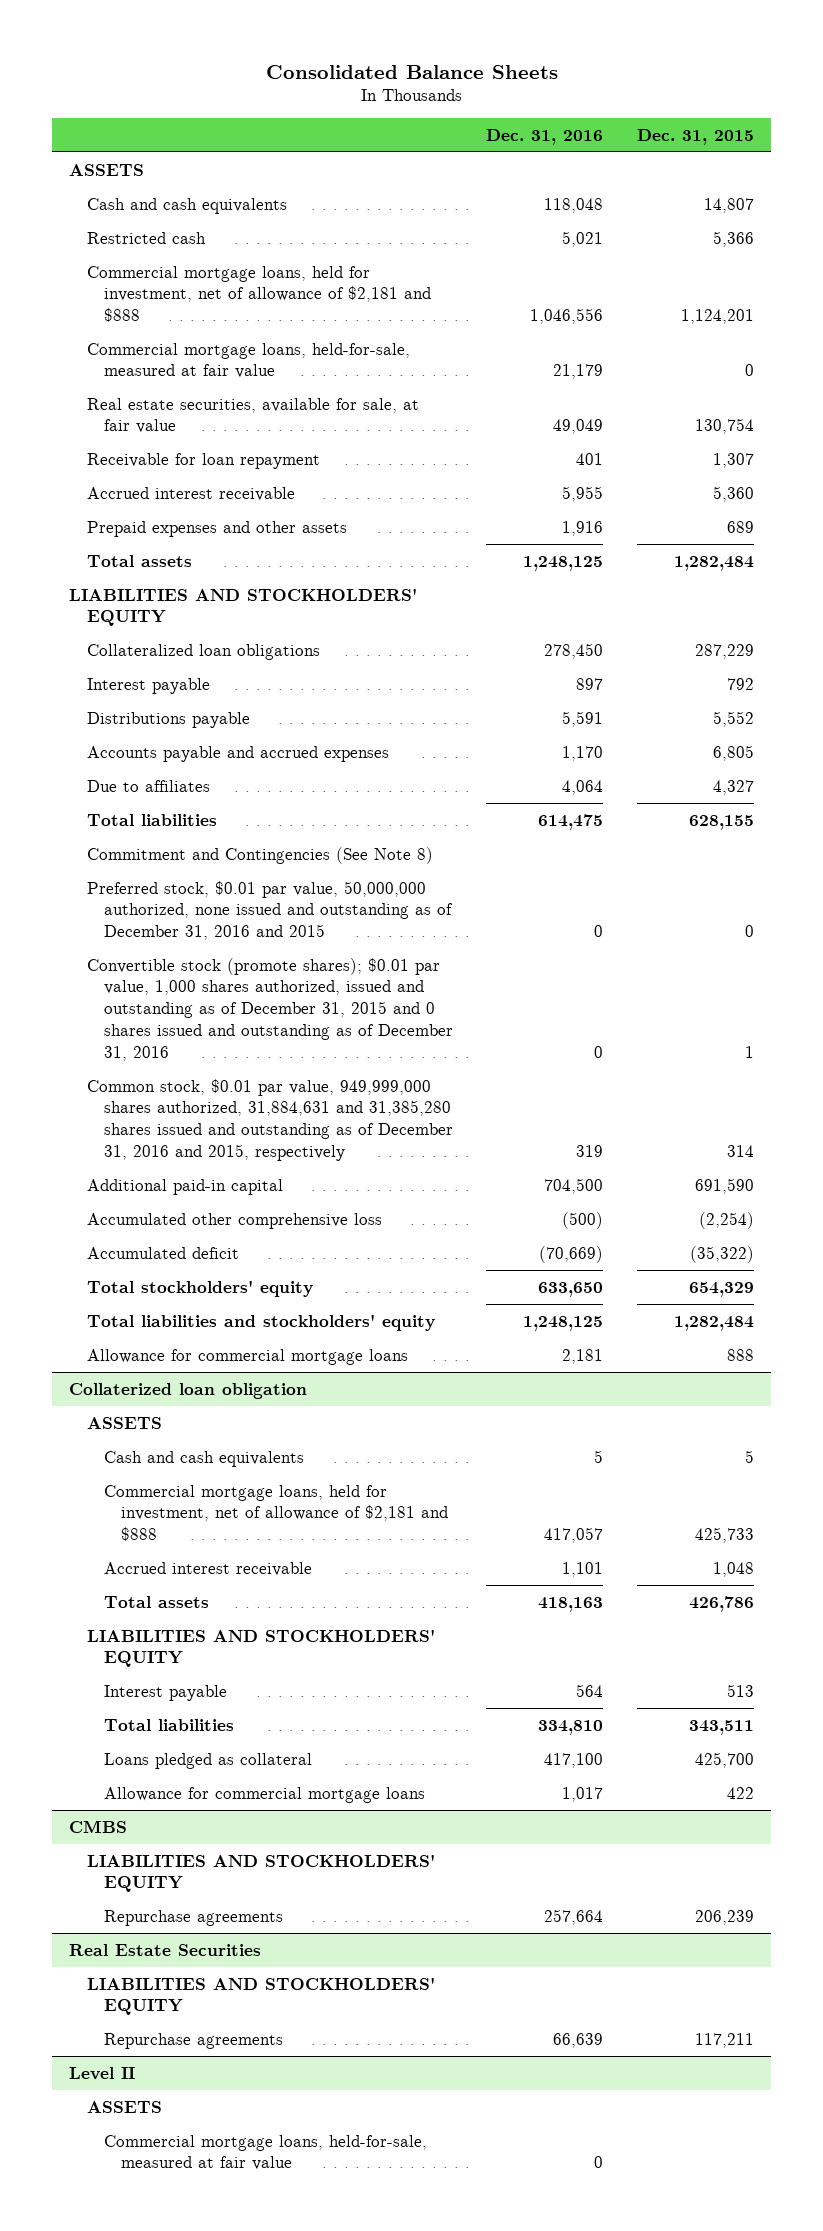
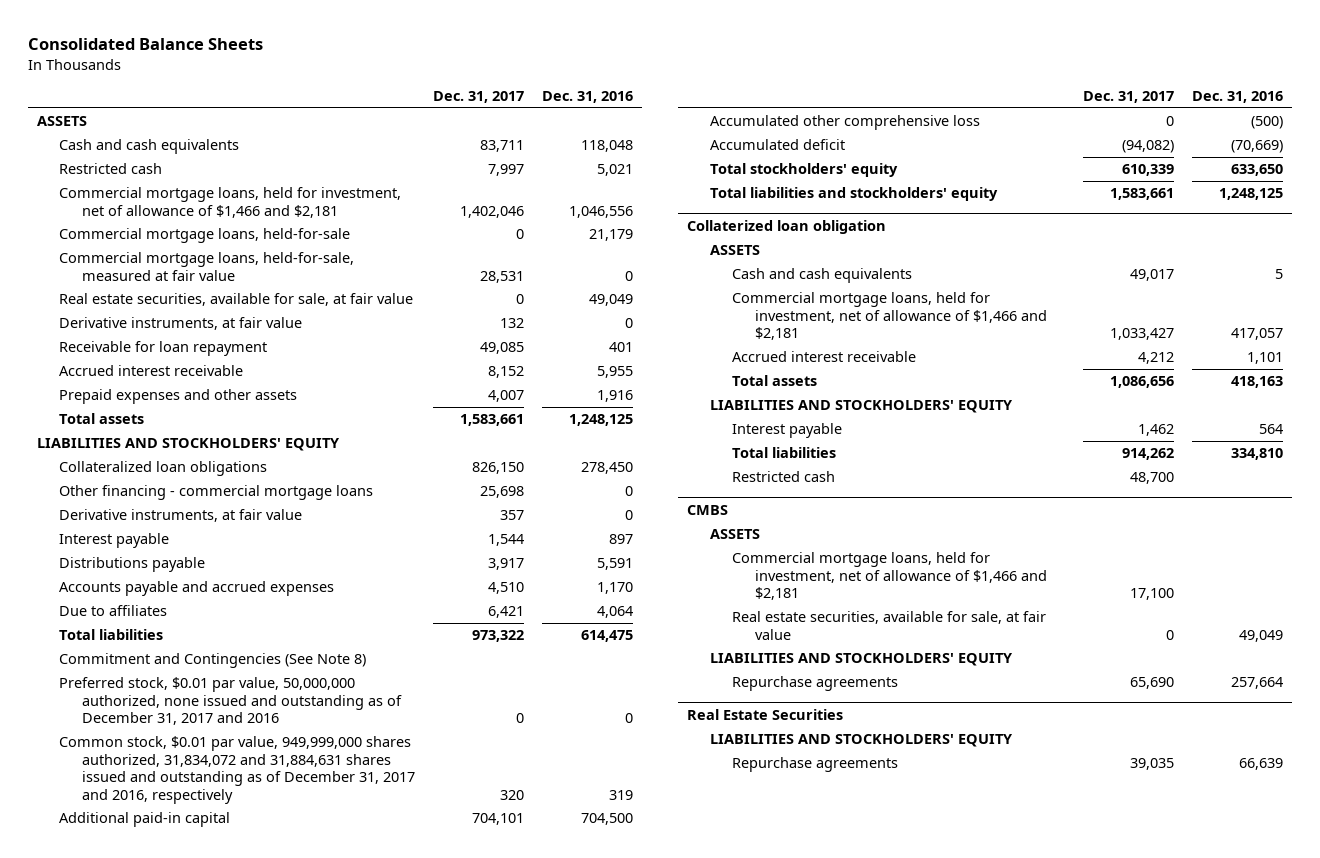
[637,128,755,145] Dec. 31, 2015 -> none
none -> [433,91,525,104] Dec. 31, 2017
[86,265,431,323] Commercial mortgage loans, held for investment, net of allowance of $2,181 and $888 -> [59,187,402,218] Commercial mortgage loans, held for investment, net of allowance of $1,466 and $2,181
none -> [59,228,351,244] Commercial mortgage loans, held-for-sale
[553,364,604,380] 21,179 -> [625,270,634,281] 0
none -> [59,317,303,331] Derivative instruments, at fair value
none -> [59,485,374,501] Other financing - commercial mortgage loans
none -> [59,509,303,523] Derivative instruments, at fair value
[86,957,453,1061] Convertible stock (promote shares); $0.01 par value, 1,000 shares authorized, issued and outstanding as of December 31, 2015 and 0 shares issued and outstanding as of December 31, 2016 -> none
[86,880,453,941] Preferred stock, $0.01 par value, 50,000,000 authorized, none issued and outstanding as of December 31, 2016 and 2015 -> [59,677,402,726] Preferred stock, $0.01 par value, 50,000,000 authorized, none issued and outstanding as of December 31, 2017 and 2016
[86,1078,453,1161] Common stock, $0.01 par value, 949,999,000 shares authorized, 31,884,631 and 31,385,280 shares issued and outstanding as of December 31, 2016 and 2015, respectively -> [59,736,415,804] Common stock, $0.01 par value, 949,999,000 shares authorized, 31,834,072 and 31,884,631 shares issued and outstanding as of December 31, 2017 and 2016, respectively
[86,1348,408,1365] Allowance for commercial mortgage loans -> none
[103,1484,449,1542] Commercial mortgage loans, held for investment, net of allowance of $2,181 and $888 -> [732,292,1047,341] Commercial mortgage loans, held for investment, net of allowance of $1,466 and $2,181
[103,1752,312,1769] Loans pledged as collateral -> none
[103,1786,425,1803] Allowance for commercial mortgage loans -> none
none -> [732,471,836,483] Restricted cash
none -> [709,529,760,540] ASSETS
none -> [732,552,1047,601] Commercial mortgage loans, held for investment, net of allowance of $1,466 and $2,181
none -> [732,611,1047,640] Real estate securities, available for sale, at fair value
[69,2066,136,2080] Level II -> none
[86,2100,162,2113] ASSETS -> none
[103,2134,427,2171] Commercial mortgage loans, held-for-sale, measured at fair value -> none

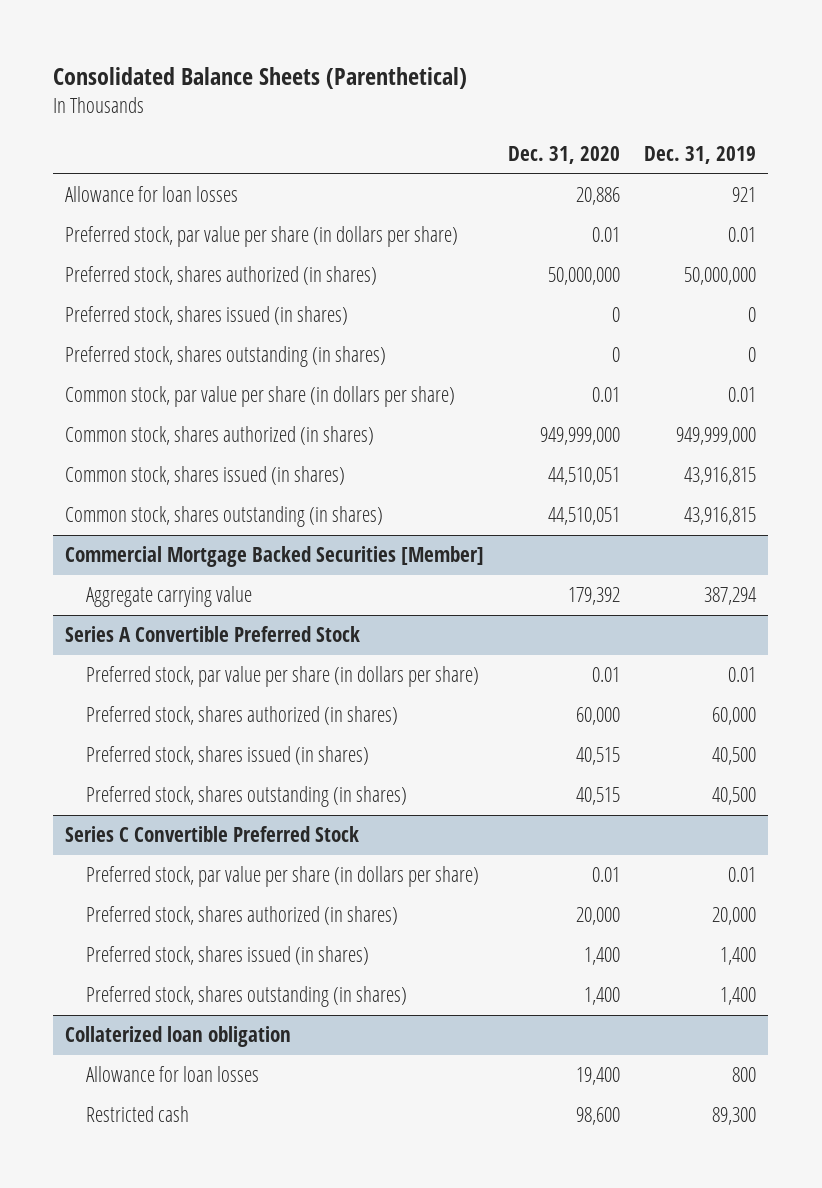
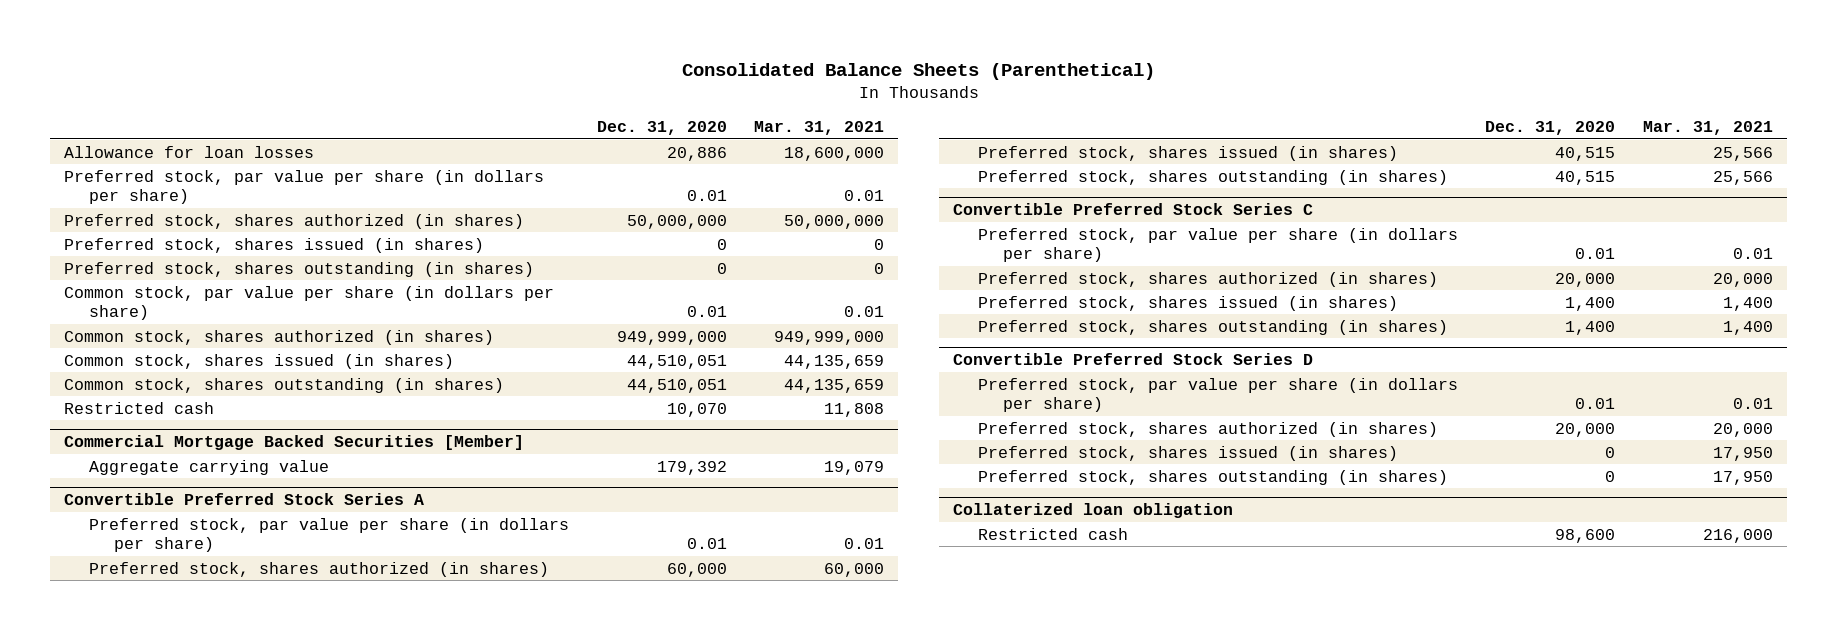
[644,145,757,164] Dec. 31, 2019 -> none
none -> [754,120,885,135] Mar. 31, 2021
none -> [64,401,215,414] Restricted cash
[65,626,361,643] Series A Convertible Preferred Stock -> [64,493,425,506] Convertible Preferred Stock Series A
[65,826,360,843] Series C Convertible Preferred Stock -> [952,203,1313,216] Convertible Preferred Stock Series C
none -> [952,353,1313,366] Convertible Preferred Stock Series D
none -> [977,377,1458,412] Preferred stock, par value per share (in dollars per share)
none -> [977,421,1438,437] Preferred stock, shares authorized (in shares)
none -> [977,445,1398,461] Preferred stock, shares issued (in shares)
none -> [977,469,1448,485] Preferred stock, shares outstanding (in shares)
[85,1066,259,1083] Allowance for loan losses -> none

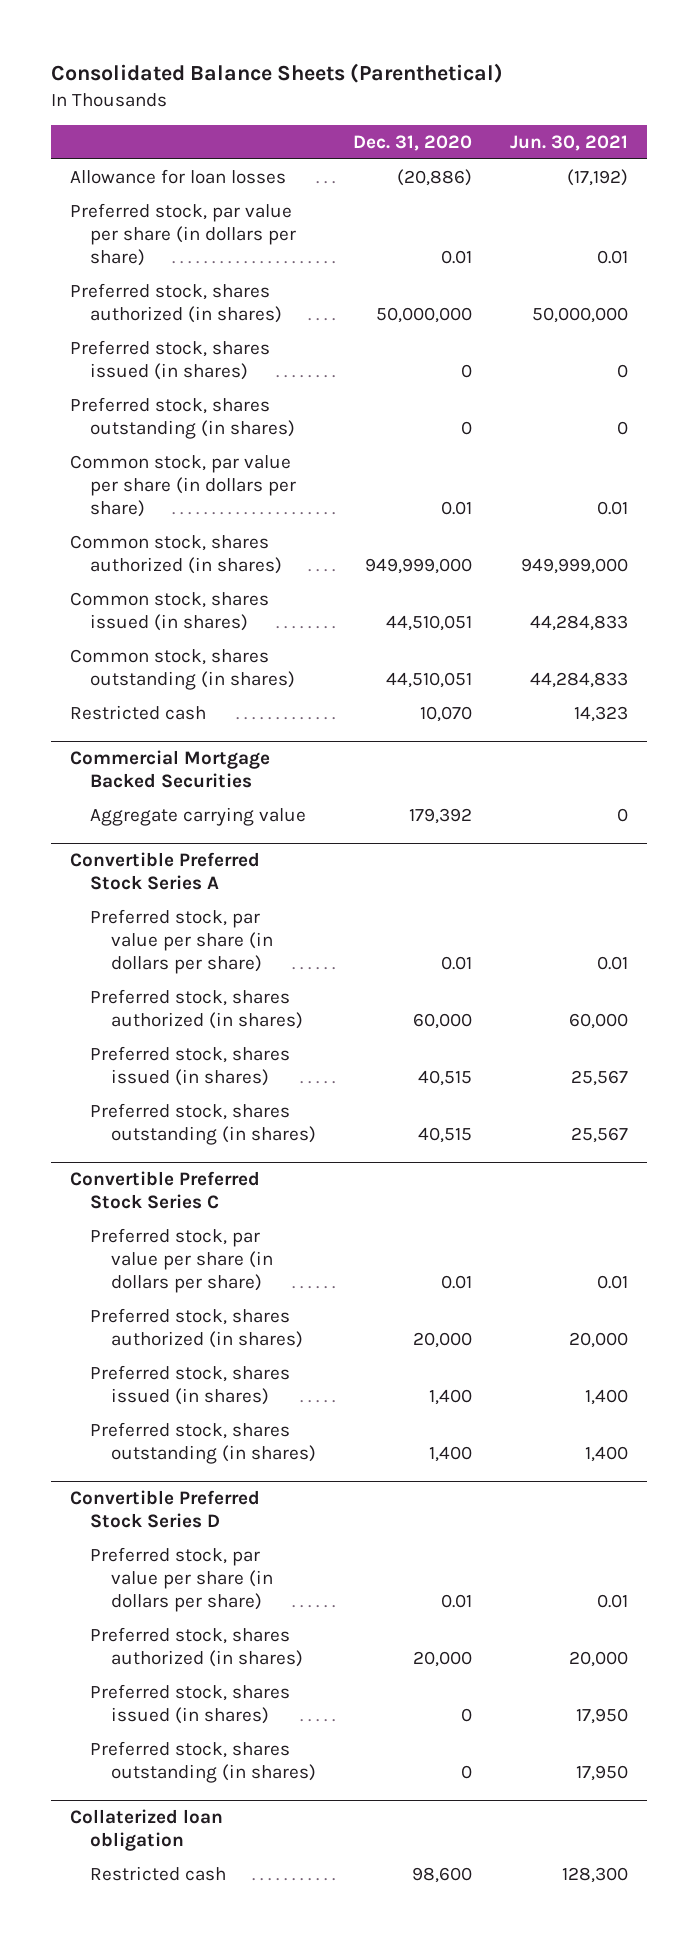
[754,120,885,135] Mar. 31, 2021 -> none
none -> [510,134,629,151] Jun. 30, 2021
[666,146,727,161] 20,886 -> [397,168,473,186] (20,886)
[64,435,525,451] Commercial Mortgage Backed Securities [Member] -> [69,750,270,789] Commercial Mortgage Backed Securities

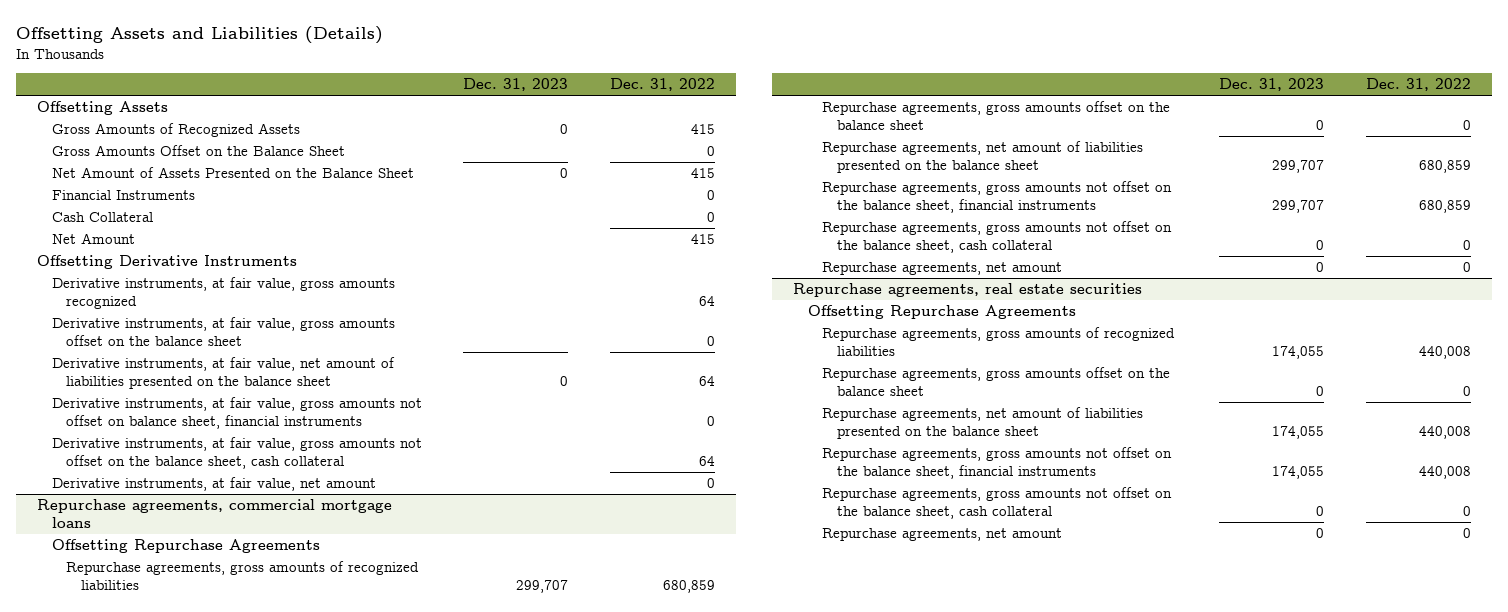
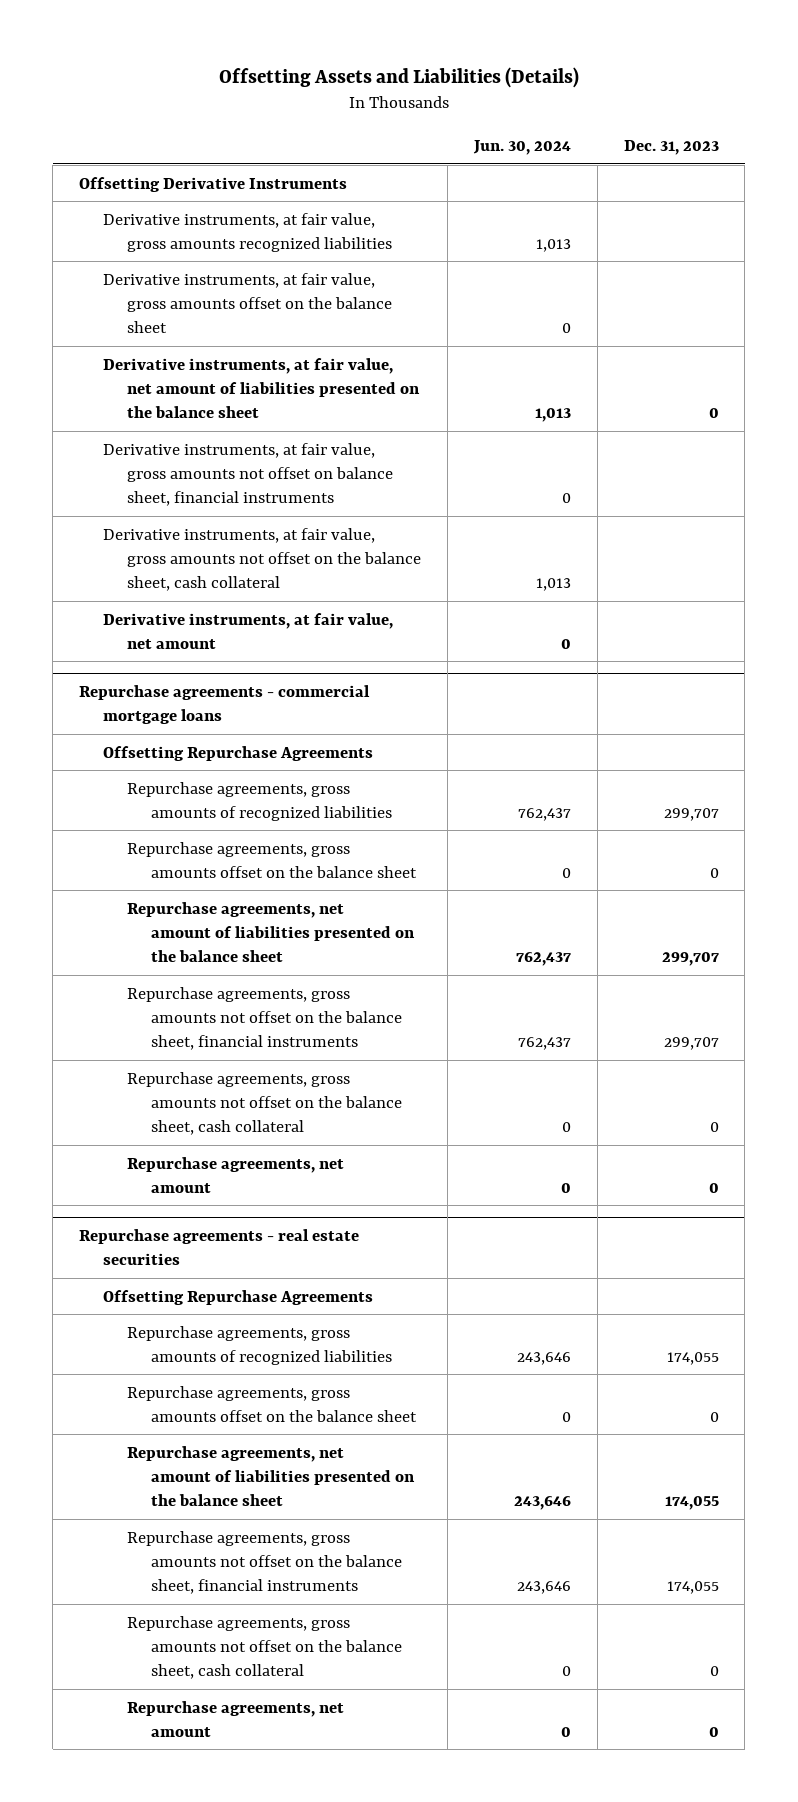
[610,78,716,92] Dec. 31, 2022 -> none
none -> [472,139,571,155] Jun. 30, 2024
[37,100,169,115] Offsetting Assets -> none
[51,122,300,137] Gross Amounts of Recognized Assets -> none
[51,144,345,156] Gross Amounts Offset on the Balance Sheet -> none
[51,166,414,178] Net Amount of Assets Presented on the Balance Sheet -> none
[51,189,195,200] Financial Instruments -> none
[51,211,153,222] Cash Collateral -> none
[51,232,135,244] Net Amount -> none
[51,276,395,309] Derivative instruments, at fair value, gross amounts recognized -> [103,212,393,252] Derivative instruments, at fair value, gross amounts recognized liabilities
[37,498,393,528] Repurchase agreements, commercial mortgage loans -> [79,684,371,725] Repurchase agreements - commercial mortgage loans
[793,282,1143,297] Repurchase agreements, real estate securities -> [79,1228,360,1266] Repurchase agreements - real estate securities

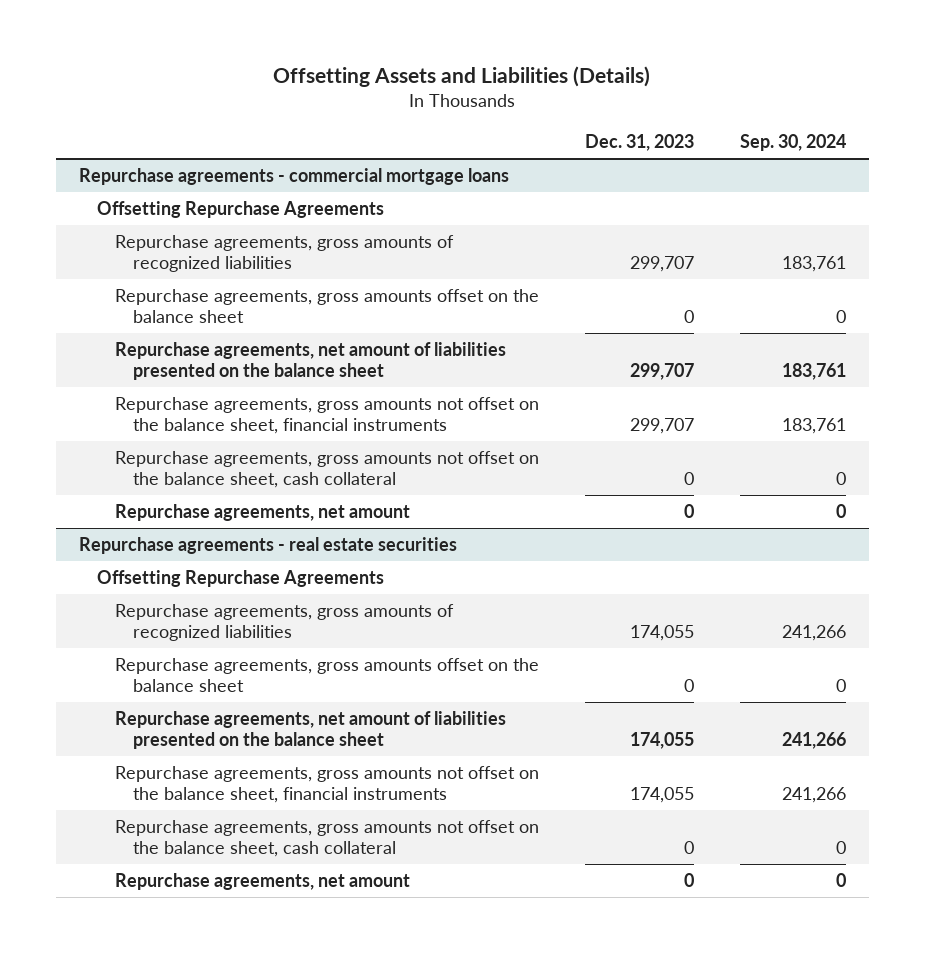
[472,139,571,155] Jun. 30, 2024 -> none
none -> [739,134,846,152] Sep. 30, 2024
[79,176,348,192] Offsetting Derivative Instruments -> none
[103,212,393,252] Derivative instruments, at fair value, gross amounts recognized liabilities -> none
[103,272,393,334] Derivative instruments, at fair value, gross amounts offset on the balance sheet -> none
[103,357,421,419] Derivative instruments, at fair value, net amount of liabilities presented on the balance sheet -> none
[103,442,394,507] Derivative instruments, at fair value, gross amounts not offset on balance sheet, financial instruments -> none
[103,527,422,592] Derivative instruments, at fair value, gross amounts not offset on the balance sheet, cash collateral -> none
[103,612,394,649] Derivative instruments, at fair value, net amount -> none

